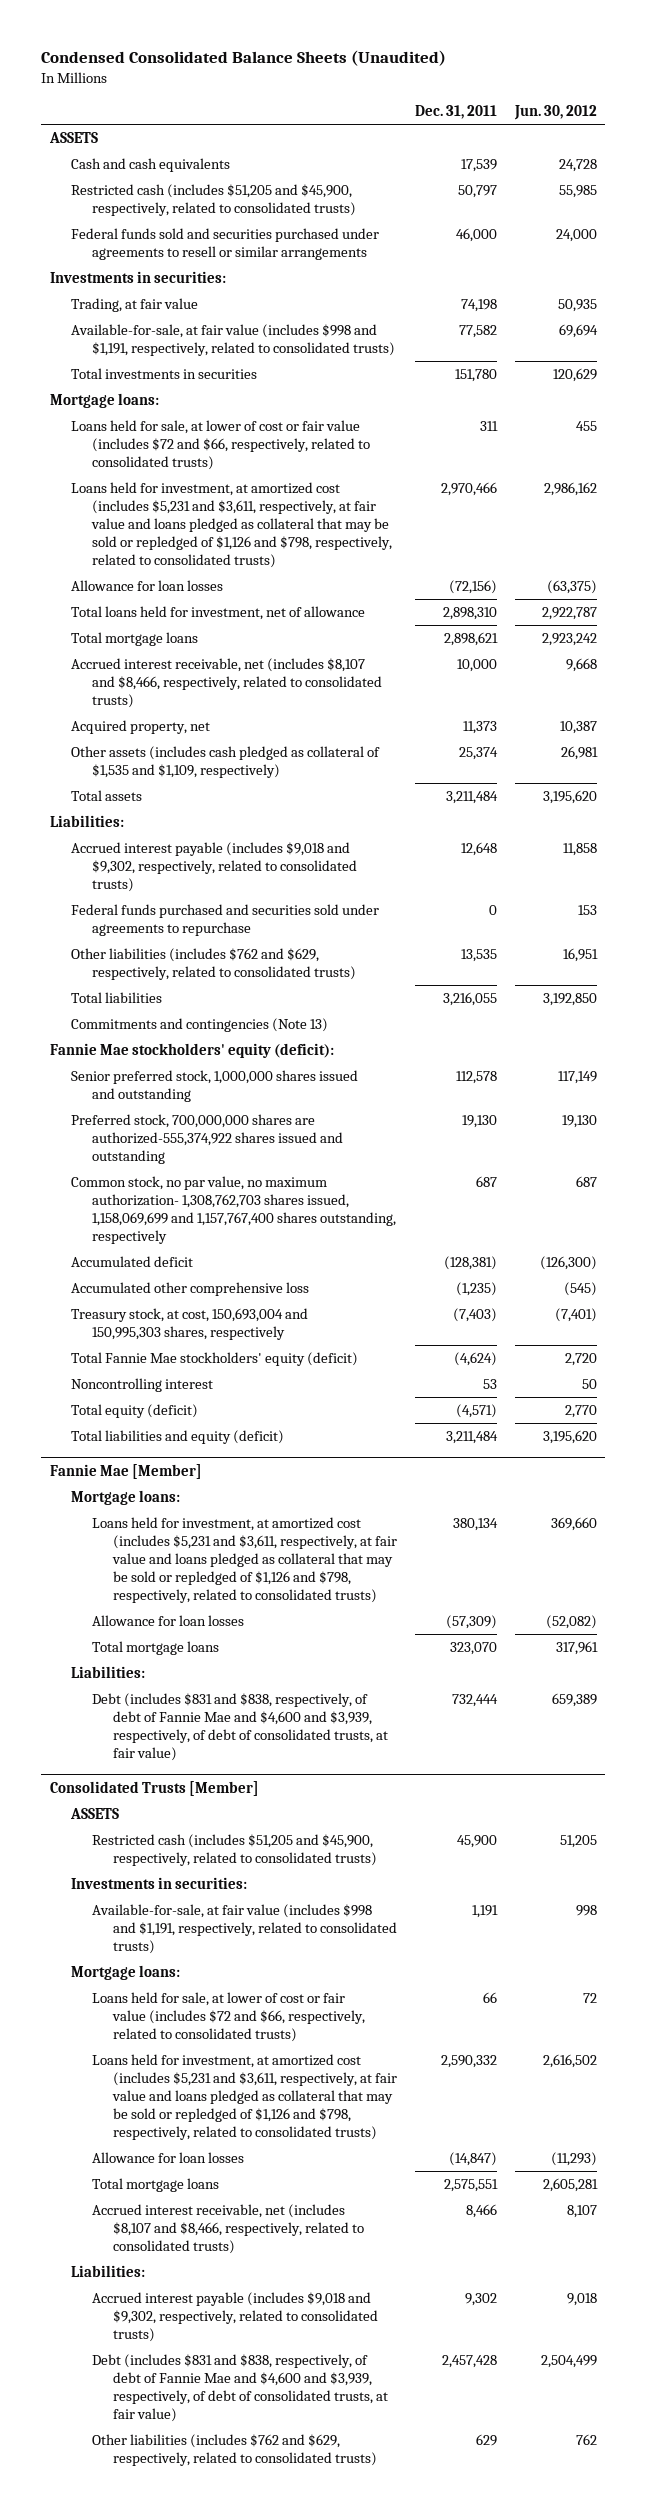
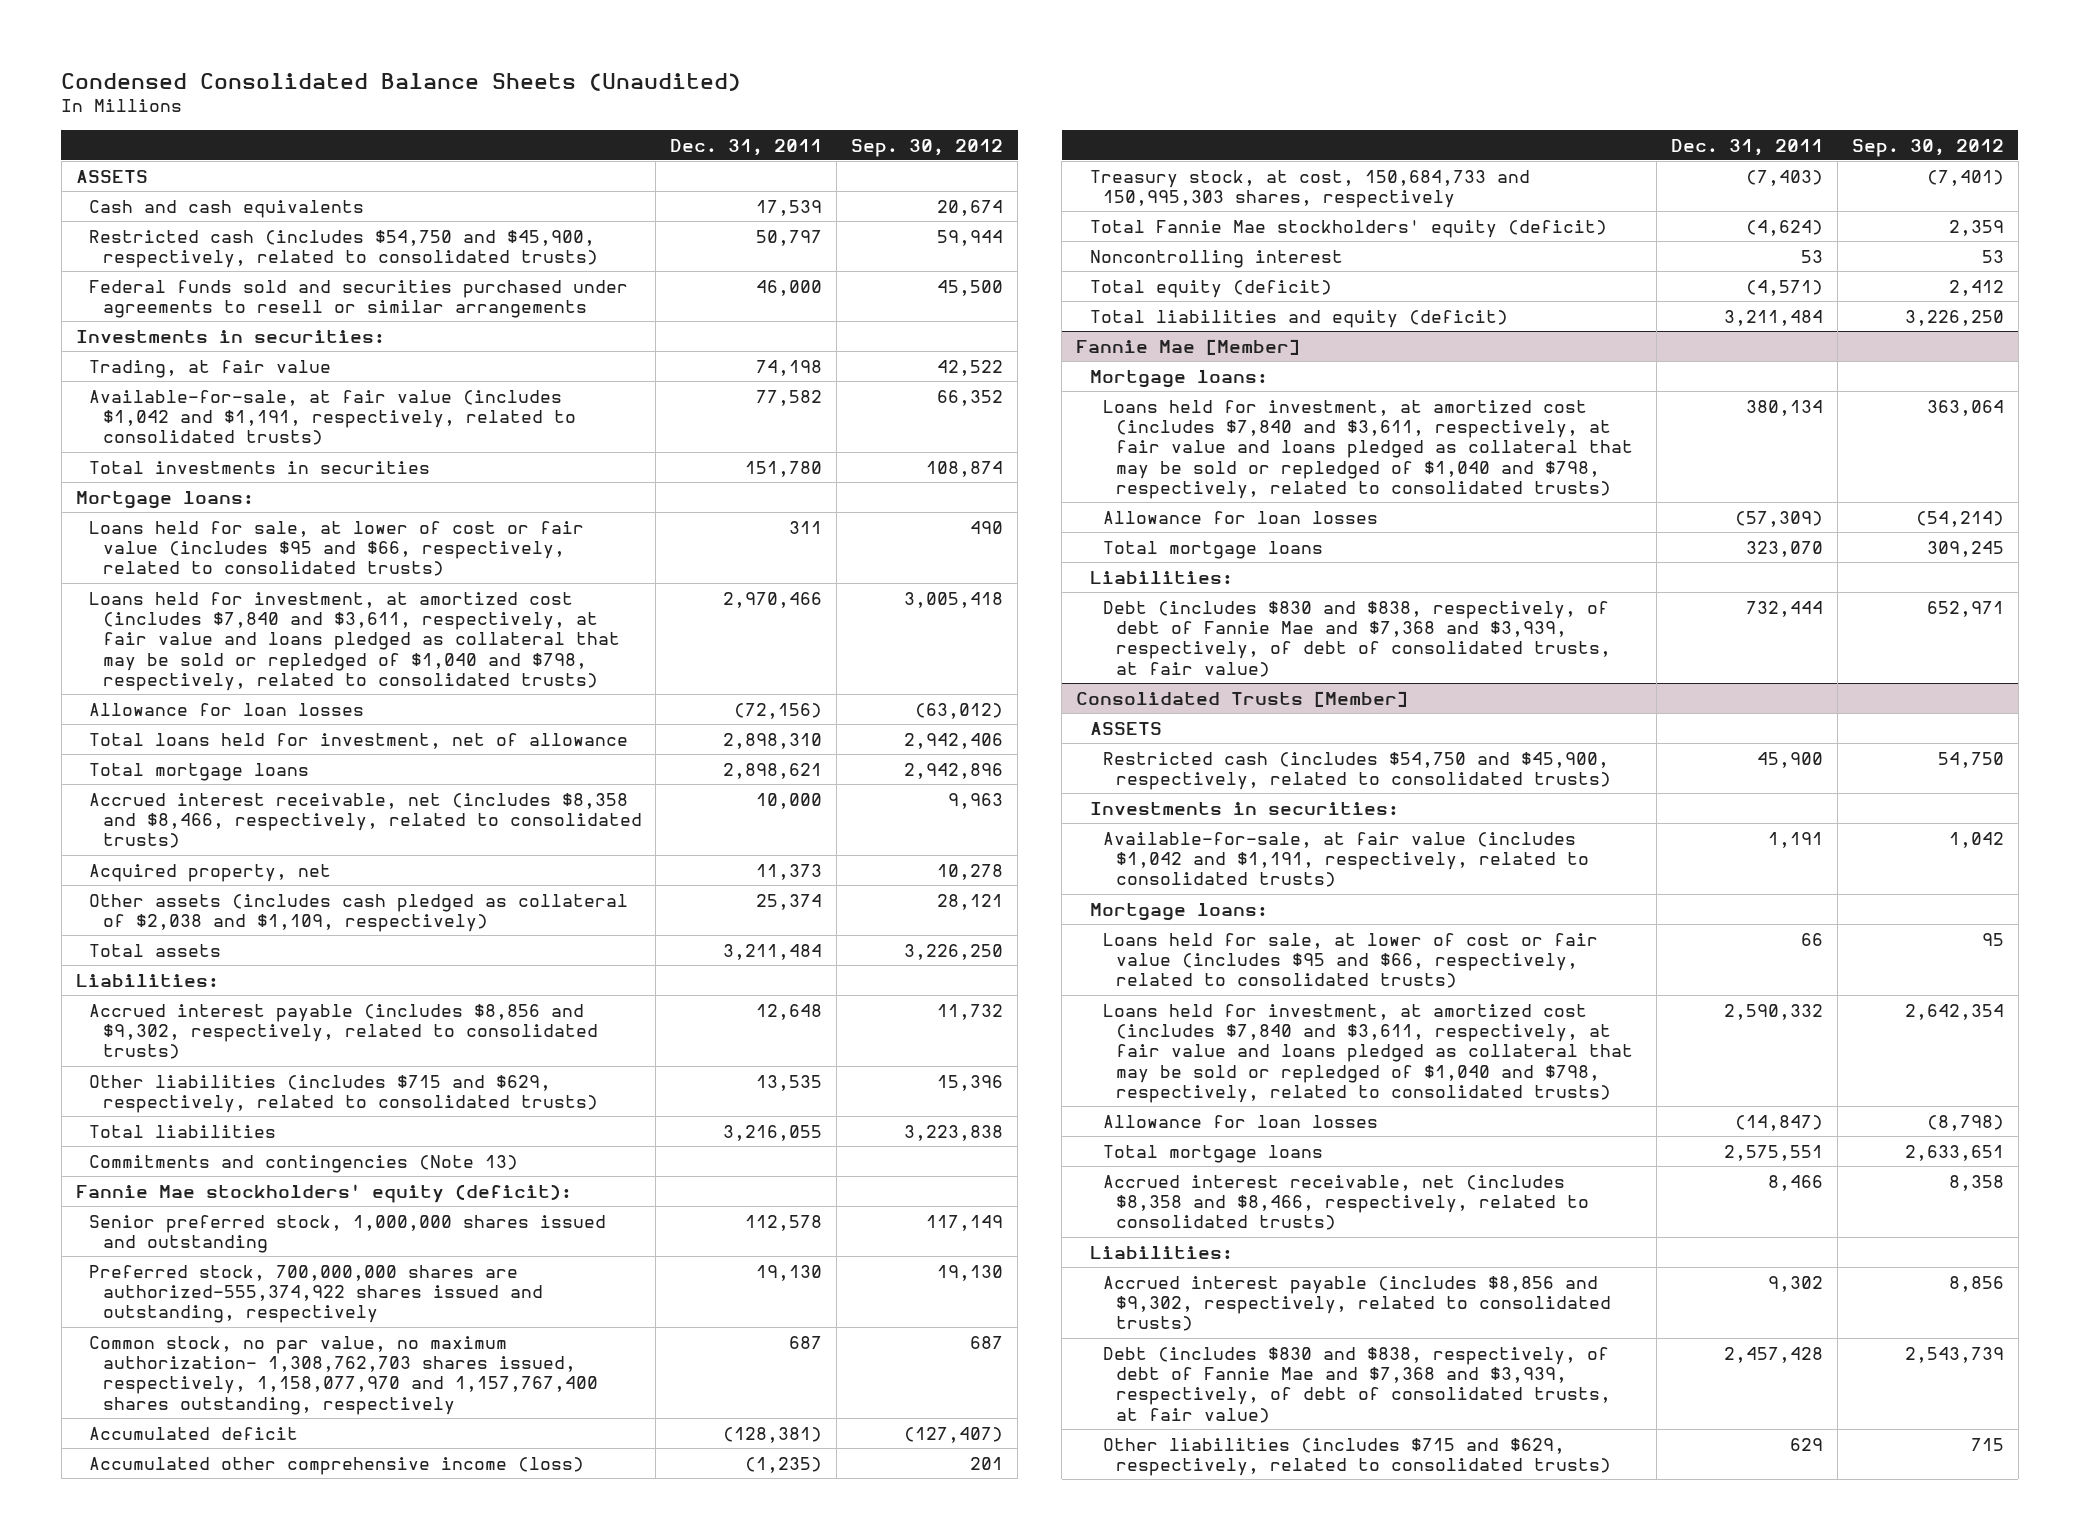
[513,105,597,121] Jun. 30, 2012 -> none
none -> [851,138,1004,157] Sep. 30, 2012
[70,184,356,217] Restricted cash (includes $51,205 and $45,900, respectively, related to consolidated trusts) -> [89,229,598,268] Restricted cash (includes $54,750 and $45,900, respectively, related to consolidated trusts)
[70,324,395,357] Available-for-sale, at fair value (includes $998 and $1,191, respectively, related to consolidated trusts) -> [89,389,576,446] Available-for-sale, at fair value (includes $1,042 and $1,191, respectively, related to consolidated trusts)
[70,420,370,470] Loans held for sale, at lower of cost or fair value (includes $72 and $66, respectively, related to consolidated trusts) -> [89,520,585,577] Loans held for sale, at lower of cost or fair value (includes $95 and $66, respectively, related to consolidated trusts)
[70,482,392,568] Loans held for investment, at amortized cost (includes $5,231 and $3,611, respectively, at fair value and loans pledged as collateral that may be sold or repledged of $1,126 and $798, respectively, related to consolidated trusts) -> [89,591,620,692] Loans held for investment, at amortized cost (includes $7,840 and $3,611, respectively, at fair value and loans pledged as collateral that may be sold or repledged of $1,040 and $798, respectively, related to consolidated trusts)
[70,658,382,708] Accrued interest receivable, net (includes $8,107 and $8,466, respectively, related to consolidated trusts) -> [89,792,642,849] Accrued interest receivable, net (includes $8,358 and $8,466, respectively, related to consolidated trusts)
[70,746,380,779] Other assets (includes cash pledged as collateral of $1,535 and $1,109, respectively) -> [89,893,629,932] Other assets (includes cash pledged as collateral of $2,038 and $1,109, respectively)
[70,904,379,937] Federal funds purchased and securities sold under agreements to repurchase -> none
[70,842,357,892] Accrued interest payable (includes $9,018 and $9,302, respectively, related to consolidated trusts) -> [89,1003,598,1060] Accrued interest payable (includes $8,856 and $9,302, respectively, related to consolidated trusts)
[70,948,356,981] Other liabilities (includes $762 and $629, respectively, related to consolidated trusts) -> [89,1074,598,1113] Other liabilities (includes $715 and $629, respectively, related to consolidated trusts)
[70,1114,343,1164] Preferred stock, 700,000,000 shares are authorized-555,374,922 shares issued and outstanding -> [89,1264,543,1324] Preferred stock, 700,000,000 shares are authorized-555,374,922 shares issued and outstanding, respectively
[70,1176,396,1244] Common stock, no par value, no maximum authorization- 1,308,762,703 shares issued, 1,158,069,699 and 1,157,767,400 shares outstanding, respectively -> [89,1335,598,1415] Common stock, no par value, no maximum authorization- 1,308,762,703 shares issued, respectively, 1,158,077,970 and 1,157,767,400 shares outstanding, respectively
[70,1282,309,1297] Accumulated other comprehensive loss -> [89,1456,585,1475] Accumulated other comprehensive income (loss)
[70,1308,308,1341] Treasury stock, at cost, 150,693,004 and 150,995,303 shares, respectively -> [1089,169,1530,208] Treasury stock, at cost, 150,684,733 and 150,995,303 shares, respectively
[91,1517,397,1603] Loans held for investment, at amortized cost (includes $5,231 and $3,611, respectively, at fair value and loans pledged as collateral that may be sold or repledged of $1,126 and $798, respectively, related to consolidated trusts) -> [1103,399,1634,500] Loans held for investment, at amortized cost (includes $7,840 and $3,611, respectively, at fair value and loans pledged as collateral that may be sold or repledged of $1,040 and $798, respectively, related to consolidated trusts)
[91,1693,388,1761] Debt (includes $831 and $838, respectively, of debt of Fannie Mae and $4,600 and $3,939, respectively, of debt of consolidated trusts, at fair value) -> [1103,600,1612,677] Debt (includes $830 and $838, respectively, of debt of Fannie Mae and $7,368 and $3,939, respectively, of debt of consolidated trusts, at fair value)
[91,1834,377,1867] Restricted cash (includes $51,205 and $45,900, respectively, related to consolidated trusts) -> [1103,751,1612,790] Restricted cash (includes $54,750 and $45,900, respectively, related to consolidated trusts)
[91,1904,397,1954] Available-for-sale, at fair value (includes $998 and $1,191, respectively, related to consolidated trusts) -> [1103,831,1590,888] Available-for-sale, at fair value (includes $1,042 and $1,191, respectively, related to consolidated trusts)
[91,1992,365,2042] Loans held for sale, at lower of cost or fair value (includes $72 and $66, respectively, related to consolidated trusts) -> [1103,932,1599,989] Loans held for sale, at lower of cost or fair value (includes $95 and $66, respectively, related to consolidated trusts)
[91,2054,397,2140] Loans held for investment, at amortized cost (includes $5,231 and $3,611, respectively, at fair value and loans pledged as collateral that may be sold or repledged of $1,126 and $798, respectively, related to consolidated trusts) -> [1103,1003,1634,1104] Loans held for investment, at amortized cost (includes $7,840 and $3,611, respectively, at fair value and loans pledged as collateral that may be sold or repledged of $1,040 and $798, respectively, related to consolidated trusts)
[91,2204,364,2254] Accrued interest receivable, net (includes $8,107 and $8,466, respectively, related to consolidated trusts) -> [1103,1174,1590,1231] Accrued interest receivable, net (includes $8,358 and $8,466, respectively, related to consolidated trusts)
[91,2292,378,2342] Accrued interest payable (includes $9,018 and $9,302, respectively, related to consolidated trusts) -> [1103,1275,1612,1332] Accrued interest payable (includes $8,856 and $9,302, respectively, related to consolidated trusts)
[91,2354,388,2422] Debt (includes $831 and $838, respectively, of debt of Fannie Mae and $4,600 and $3,939, respectively, of debt of consolidated trusts, at fair value) -> [1103,1346,1612,1423] Debt (includes $830 and $838, respectively, of debt of Fannie Mae and $7,368 and $3,939, respectively, of debt of consolidated trusts, at fair value)
[91,2434,377,2467] Other liabilities (includes $762 and $629, respectively, related to consolidated trusts) -> [1103,1437,1612,1476] Other liabilities (includes $715 and $629, respectively, related to consolidated trusts)

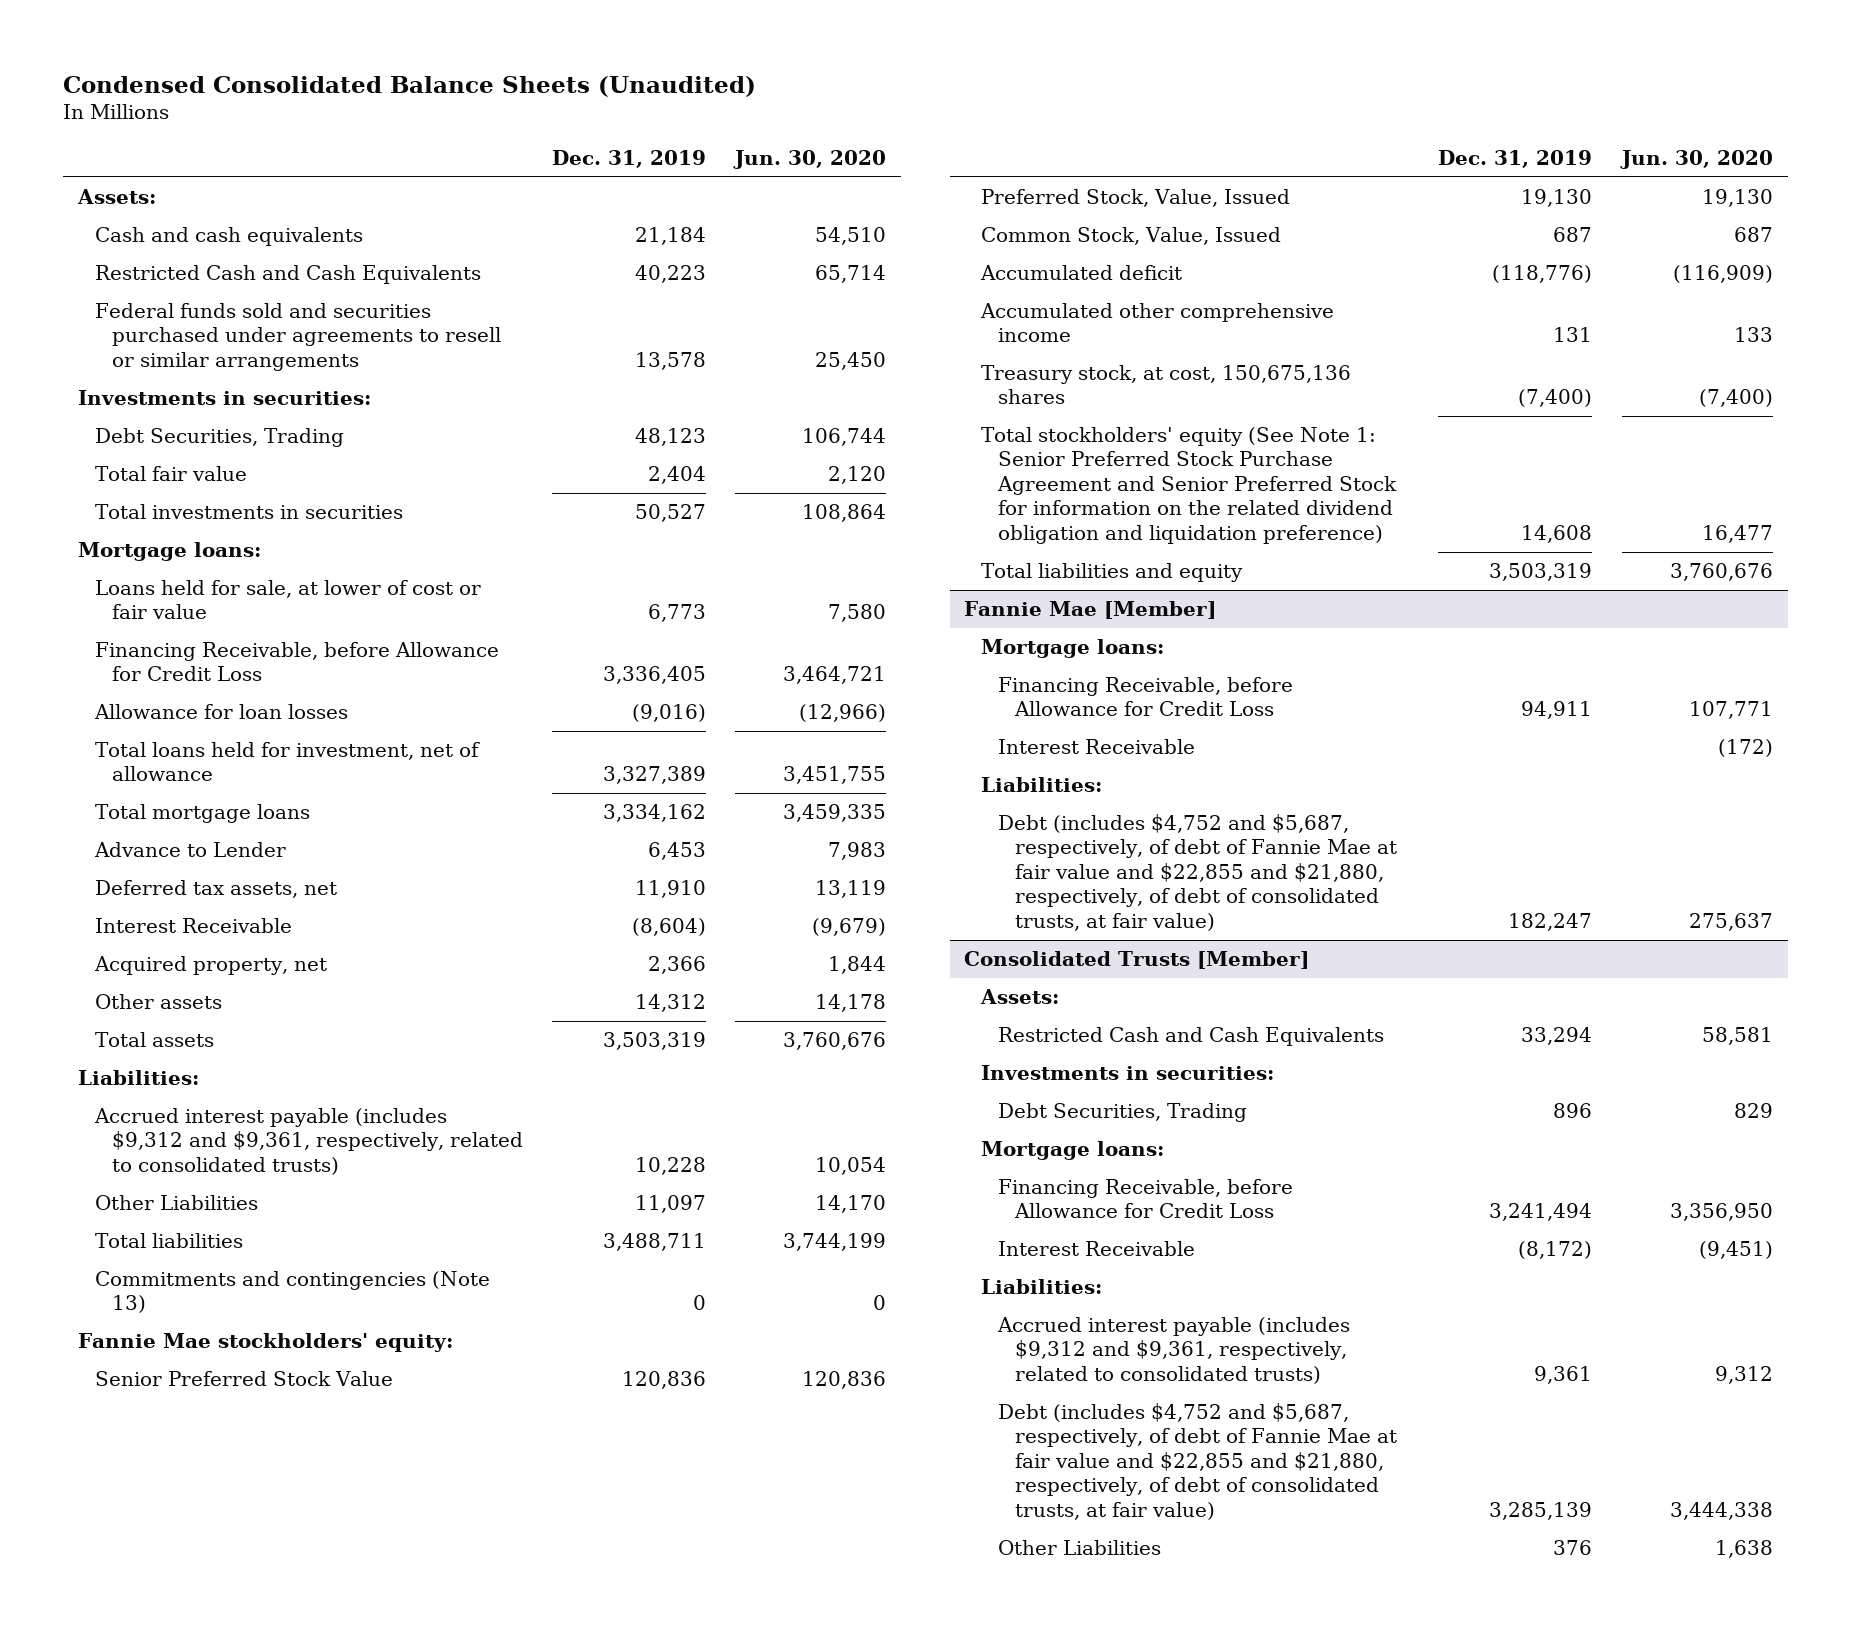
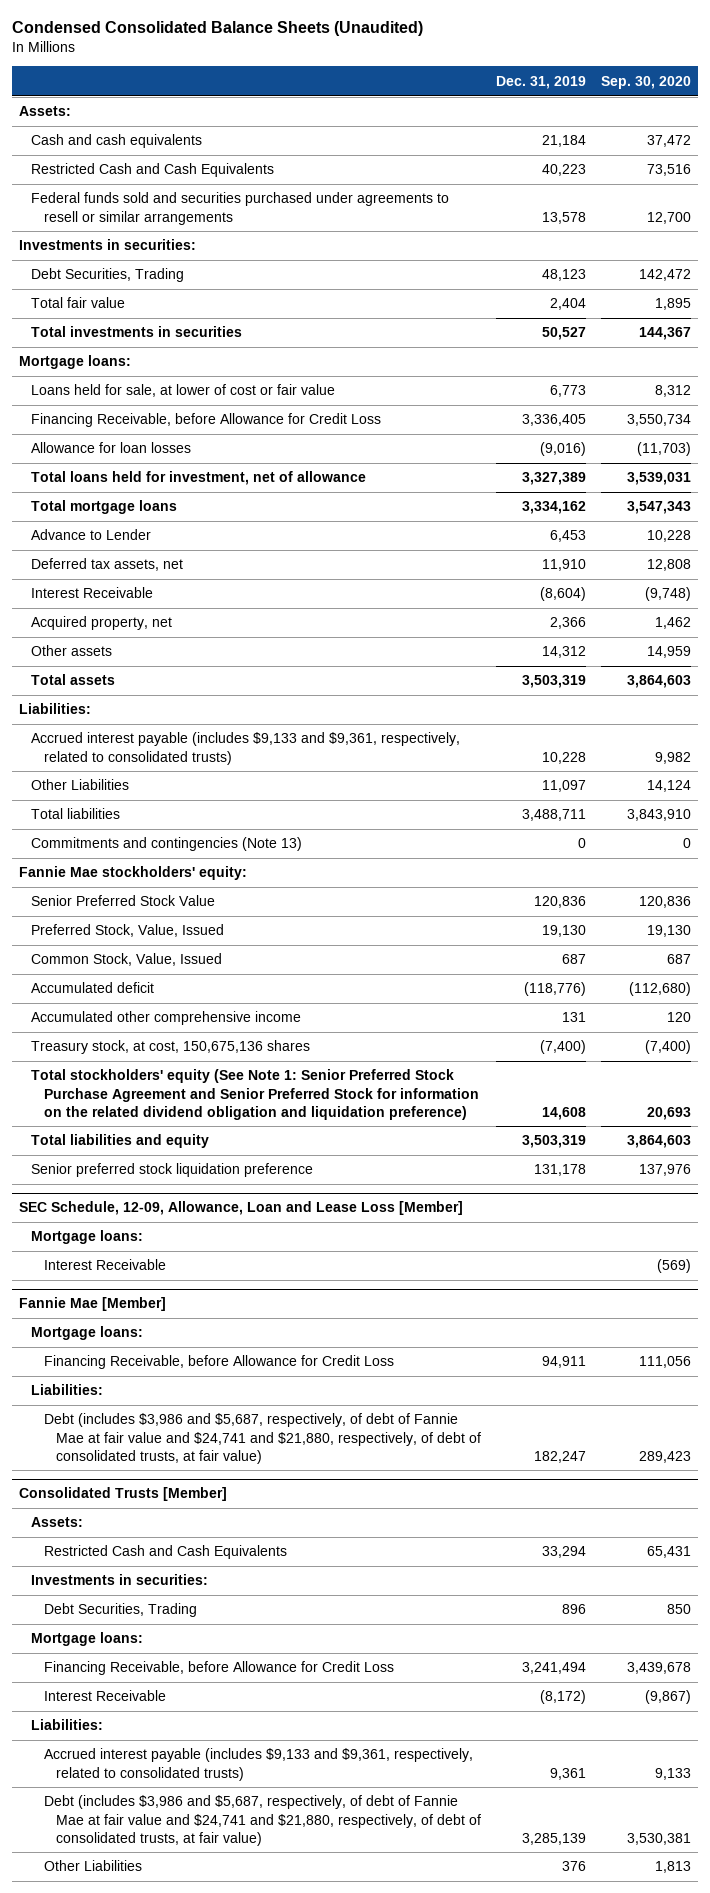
[733,149,887,169] Jun. 30, 2020 -> none
none -> [600,75,691,89] Sep. 30, 2020
[93,1108,523,1175] Accrued interest payable (includes $9,312 and $9,361, respectively, related to consolidated trusts) -> [31,732,461,765] Accrued interest payable (includes $9,133 and $9,361, respectively, related to consolidated trusts)
none -> [31,1163,314,1178] Senior preferred stock liquidation preference
none -> [19,1201,464,1216] SEC Schedule, 12-09, Allowance, Loan and Lease Loss [Member]
none -> [31,1230,144,1245] Mortgage loans:
none -> [43,1259,166,1271] Interest Receivable
[998,739,1196,755] Interest Receivable -> none
[998,814,1397,931] Debt (includes $4,752 and $5,687, respectively, of debt of Fannie Mae at fair value and $22,855 and $21,880, respectively, of debt of consolidated trusts, at fair value) -> [43,1413,482,1464] Debt (includes $3,986 and $5,687, respectively, of debt of Fannie Mae at fair value and $24,741 and $21,880, respectively, of debt of consolidated trusts, at fair value)
[997,1317,1351,1384] Accrued interest payable (includes $9,312 and $9,361, respectively, related to consolidated trusts) -> [43,1748,473,1781] Accrued interest payable (includes $9,133 and $9,361, respectively, related to consolidated trusts)
[998,1403,1397,1520] Debt (includes $4,752 and $5,687, respectively, of debt of Fannie Mae at fair value and $22,855 and $21,880, respectively, of debt of consolidated trusts, at fair value) -> [43,1795,482,1846] Debt (includes $3,986 and $5,687, respectively, of debt of Fannie Mae at fair value and $24,741 and $21,880, respectively, of debt of consolidated trusts, at fair value)

